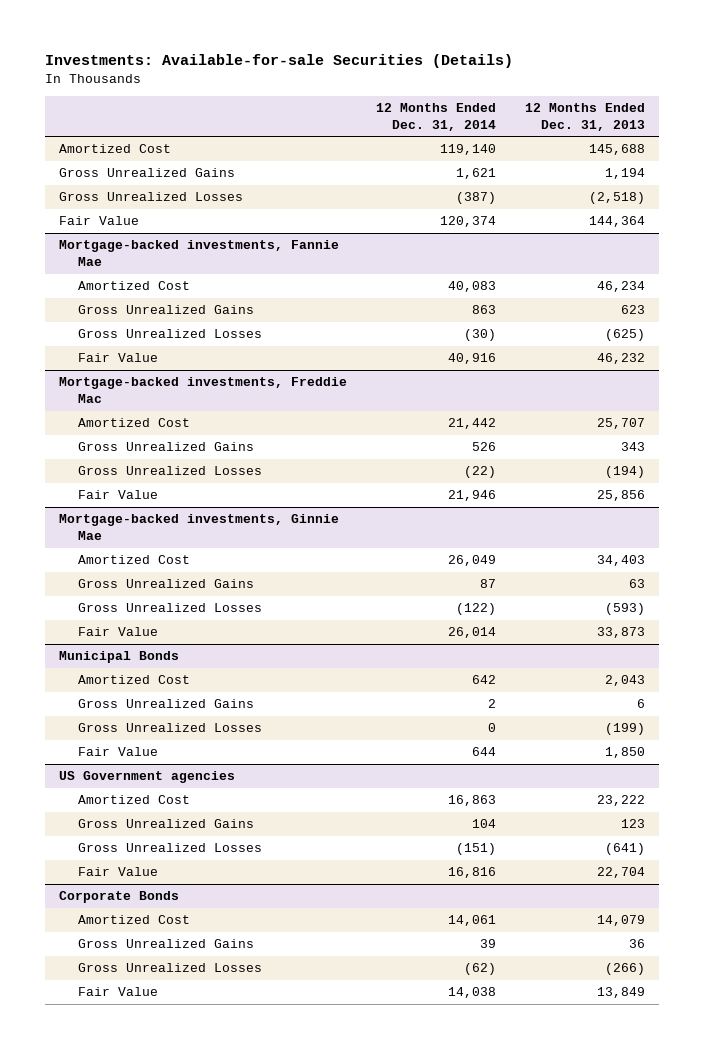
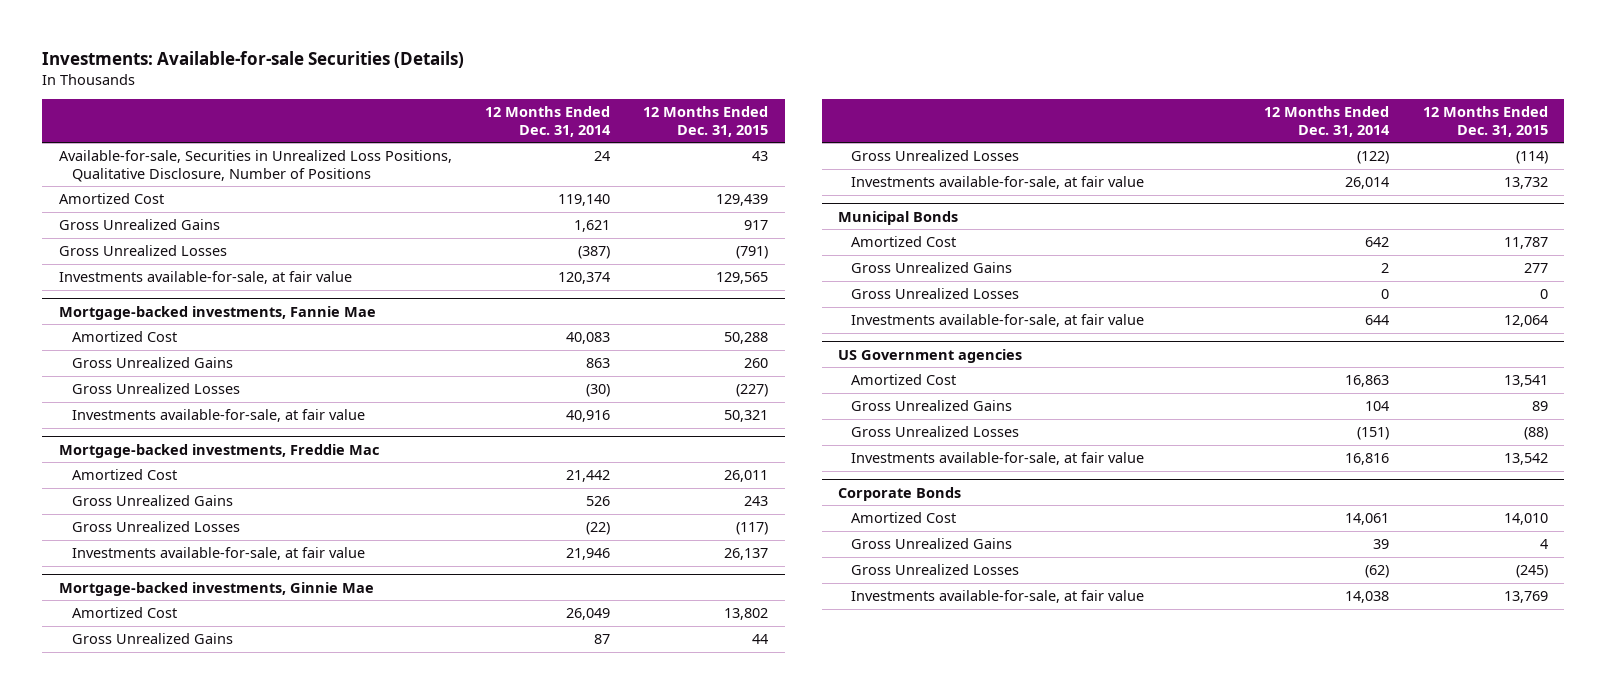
[524,103,645,131] 12 Months Ended Dec. 31, 2013 -> none
none -> [643,106,769,137] 12 Months Ended Dec. 31, 2015
none -> [58,150,452,182] Available-for-sale, Securities in Unrealized Loss Positions, Qualitative Disclosure, Number of Positions
[59,216,140,226] Fair Value -> [58,271,352,285] Investments available-for-sale, at fair value
[77,353,158,363] Fair Value -> [71,409,365,423] Investments available-for-sale, at fair value
[77,490,158,500] Fair Value -> [71,547,365,561] Investments available-for-sale, at fair value
[77,627,158,637] Fair Value -> [851,176,1145,190] Investments available-for-sale, at fair value
[77,747,158,757] Fair Value -> [851,314,1145,328] Investments available-for-sale, at fair value
[77,867,158,877] Fair Value -> [851,452,1145,466] Investments available-for-sale, at fair value
[77,987,158,997] Fair Value -> [851,590,1145,604] Investments available-for-sale, at fair value

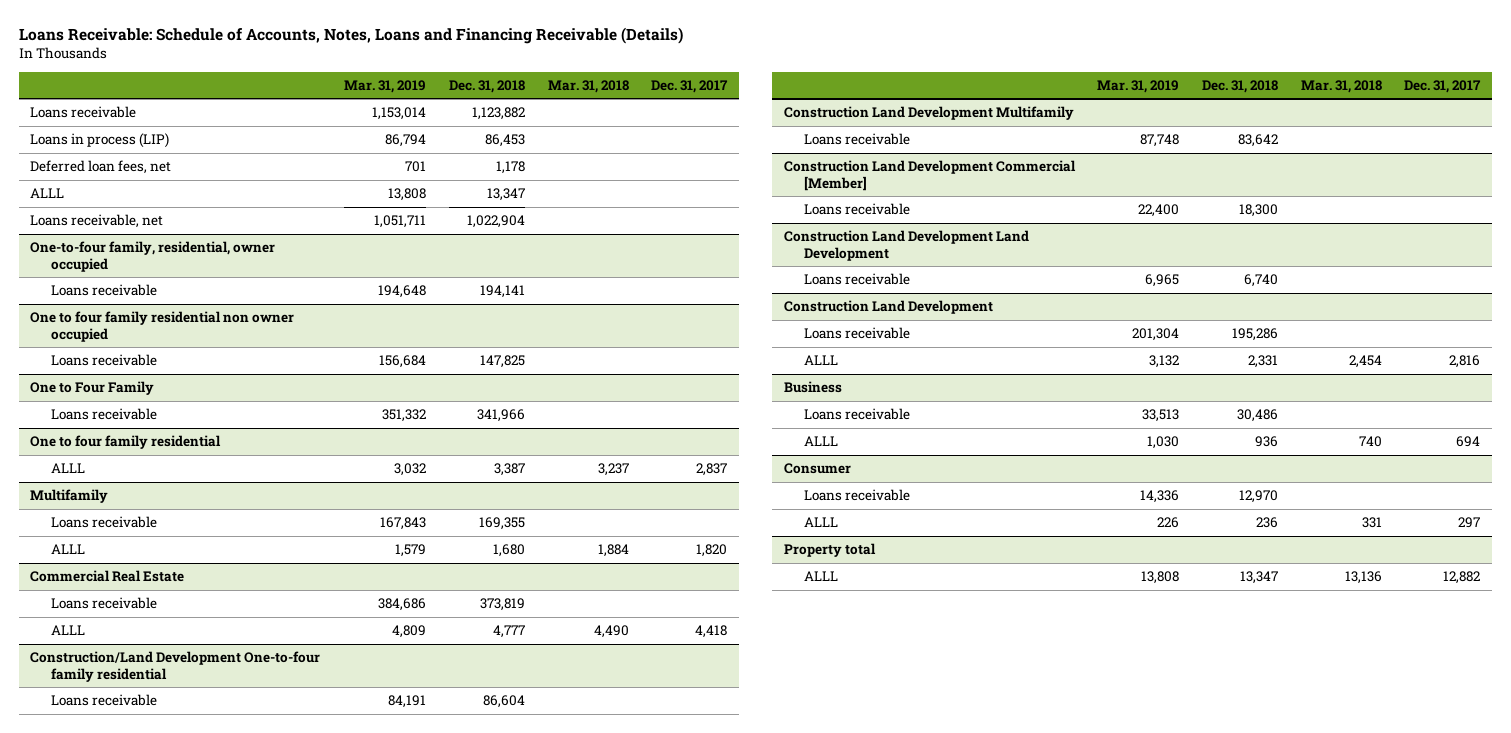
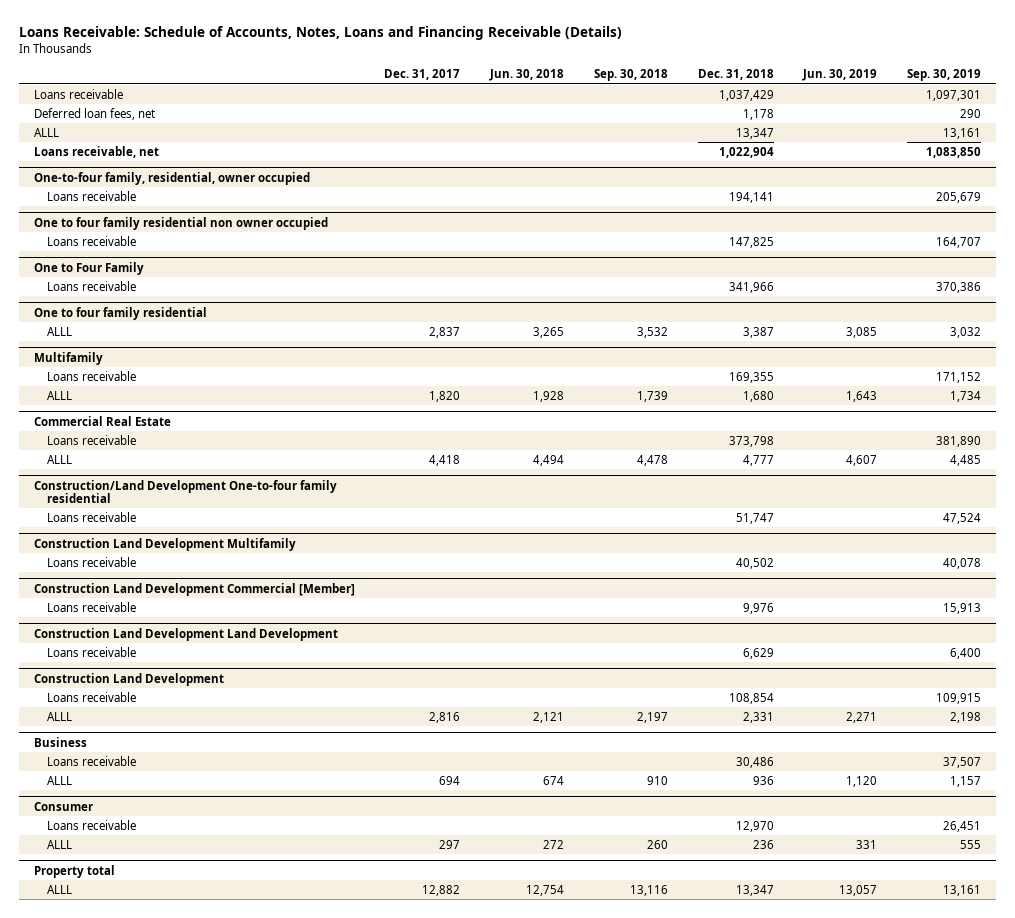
[344,79,427,93] Mar. 31, 2019 -> none
[547,79,629,93] Mar. 31, 2018 -> none
none -> [489,69,565,82] Jun. 30, 2018
none -> [593,69,668,82] Sep. 30, 2018
none -> [802,69,878,82] Jun. 30, 2019
none -> [906,69,981,82] Sep. 30, 2019
[30,133,170,149] Loans in process (LIP) -> none
[471,107,525,121] 1,123,882 -> [718,89,774,101] 1,037,429
[479,598,525,612] 373,819 -> [728,435,774,447] 373,798
[482,695,525,709] 86,604 -> [735,512,774,524] 51,747
[1238,134,1279,148] 83,642 -> [735,557,774,569] 40,502
[1239,204,1279,218] 18,300 -> [742,602,774,614] 9,976
[1244,274,1279,288] 6,740 -> [742,647,774,659] 6,629
[1232,328,1279,342] 195,286 -> [728,692,774,704] 108,854

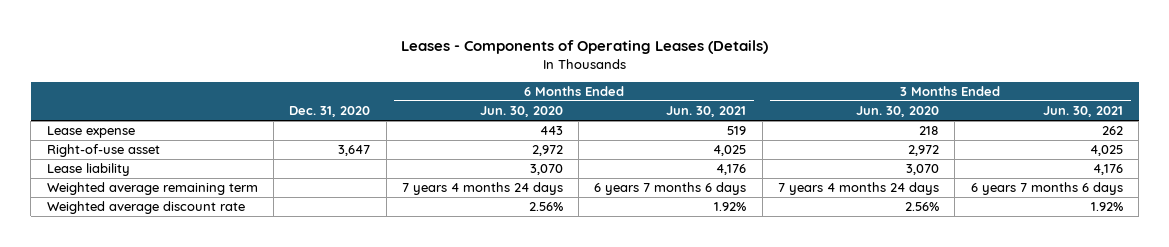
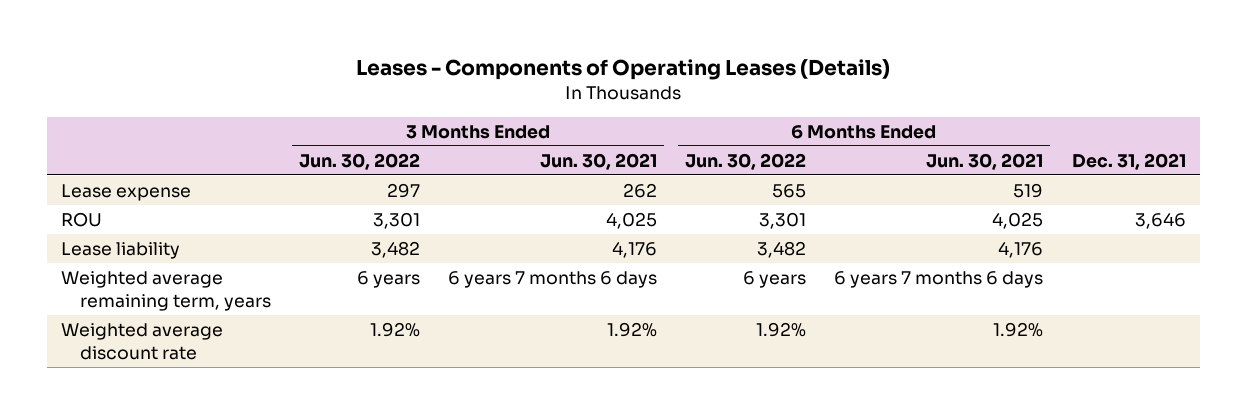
[289,106,371,118] Dec. 31, 2020 -> none
[479,106,563,118] Jun. 30, 2020 -> none
[856,106,940,118] Jun. 30, 2020 -> none
none -> [299,152,421,170] Jun. 30, 2022
none -> [685,152,807,170] Jun. 30, 2022
none -> [1071,152,1186,170] Dec. 31, 2021
[46,144,160,158] Right-of-use asset -> [61,212,103,228] ROU
[46,182,258,196] Weighted average remaining term -> [61,271,272,312] Weighted average remaining term, years

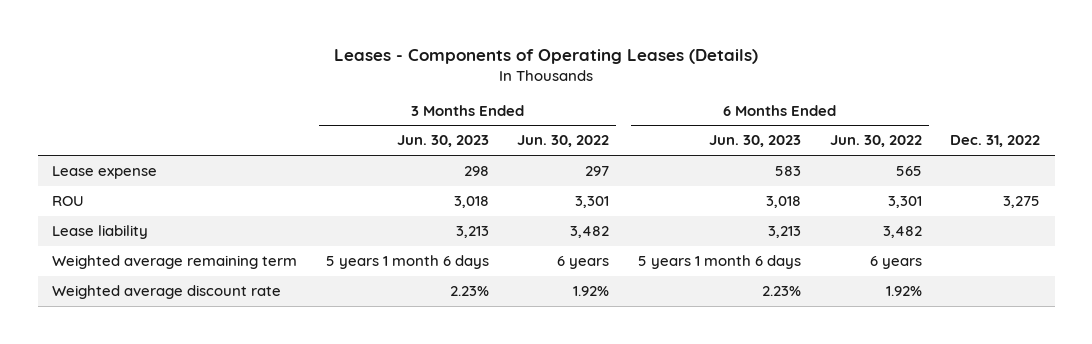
[540,152,658,170] Jun. 30, 2021 -> none
[926,152,1044,170] Jun. 30, 2021 -> none
[1071,152,1186,170] Dec. 31, 2021 -> none
none -> [396,135,489,148] Jun. 30, 2023
none -> [708,135,801,148] Jun. 30, 2023
none -> [950,135,1041,148] Dec. 31, 2022
[61,271,272,312] Weighted average remaining term, years -> [52,255,298,270] Weighted average remaining term

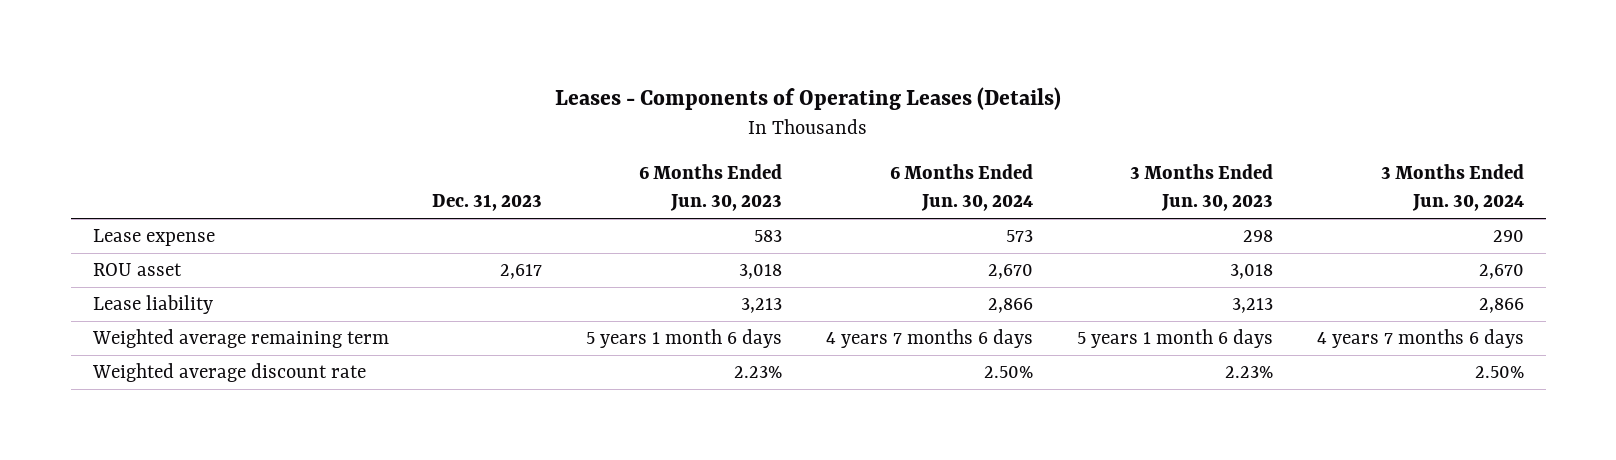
[517,135,610,148] Jun. 30, 2022 -> none
[829,135,922,148] Jun. 30, 2022 -> none
[950,135,1041,148] Dec. 31, 2022 -> none
none -> [432,194,543,212] Dec. 31, 2023
none -> [890,164,1034,212] 6 Months Ended Jun. 30, 2024
none -> [1380,164,1524,212] 3 Months Ended Jun. 30, 2024
[52,196,85,207] ROU -> [92,263,182,277] ROU asset

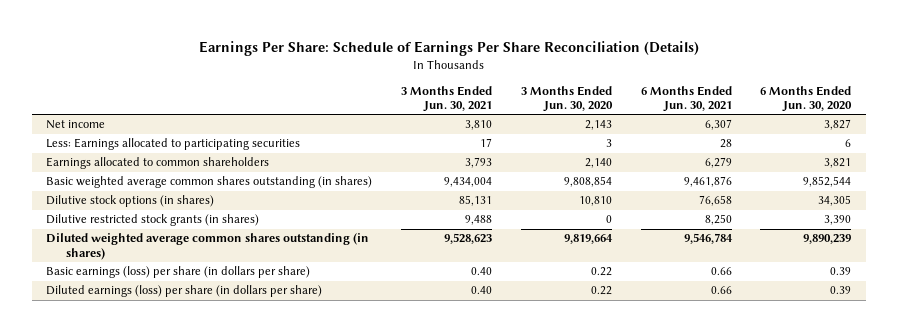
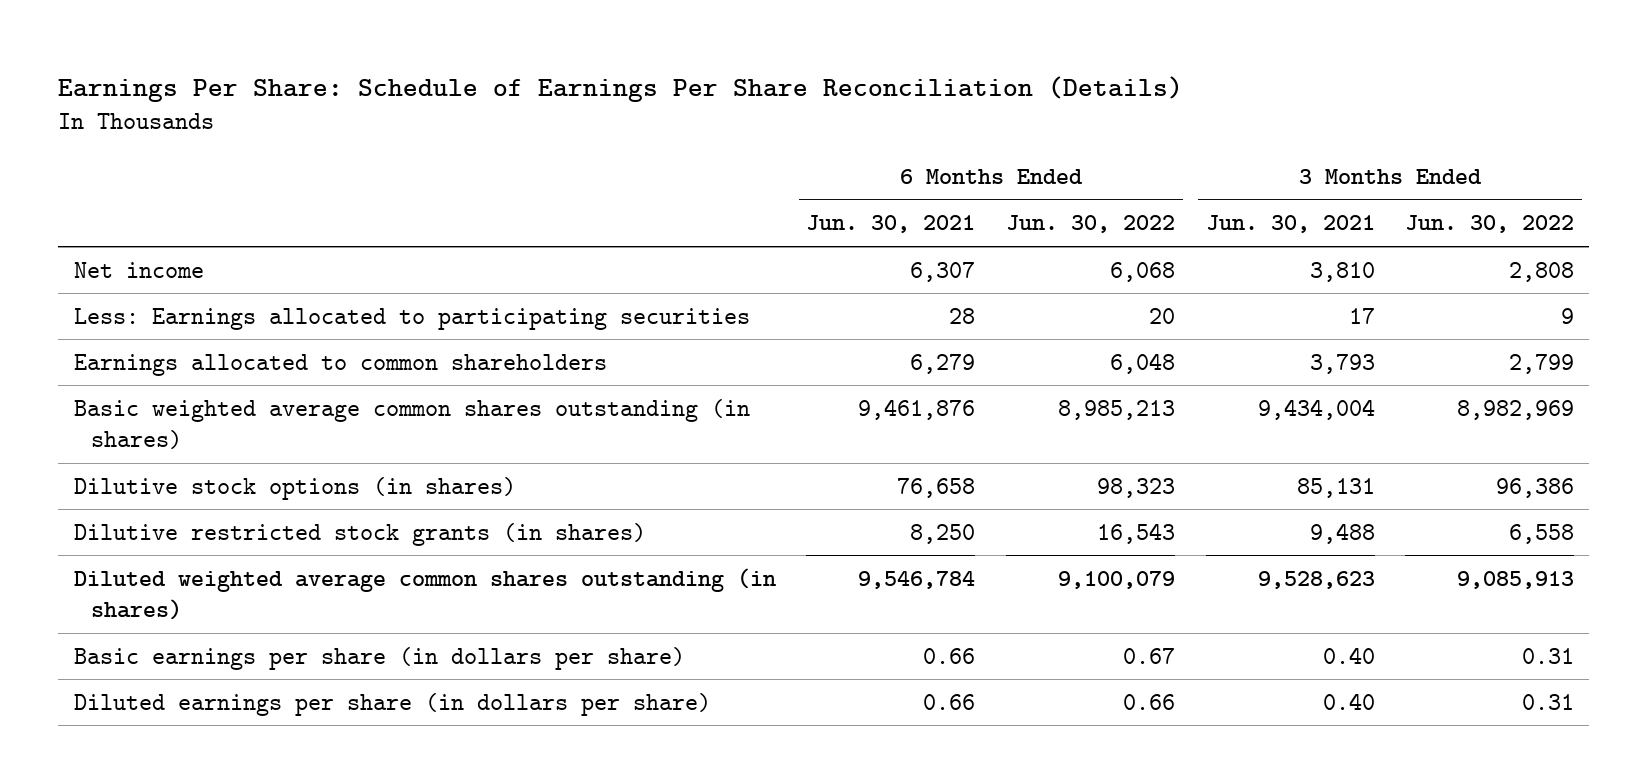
[520,85,613,113] 3 Months Ended Jun. 30, 2020 -> none
[760,85,853,113] 6 Months Ended Jun. 30, 2020 -> none
none -> [1005,215,1175,234] Jun. 30, 2022
none -> [1405,215,1575,234] Jun. 30, 2022
[46,266,311,279] Basic earnings (loss) per share (in dollars per share) -> [73,646,685,670] Basic earnings per share (in dollars per share)
[46,285,323,298] Diluted earnings (loss) per share (in dollars per share) -> [73,692,711,716] Diluted earnings per share (in dollars per share)

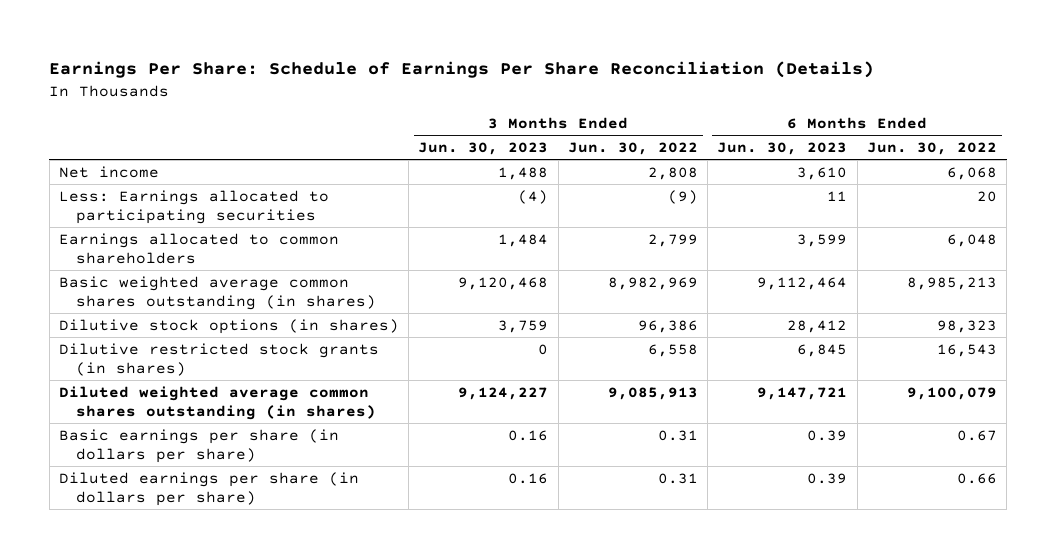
[806,215,976,234] Jun. 30, 2021 -> none
[1205,215,1375,234] Jun. 30, 2021 -> none
none -> [418,141,549,155] Jun. 30, 2023
none -> [717,141,848,155] Jun. 30, 2023
[1561,307,1575,324] 9 -> [667,189,698,204] (9)

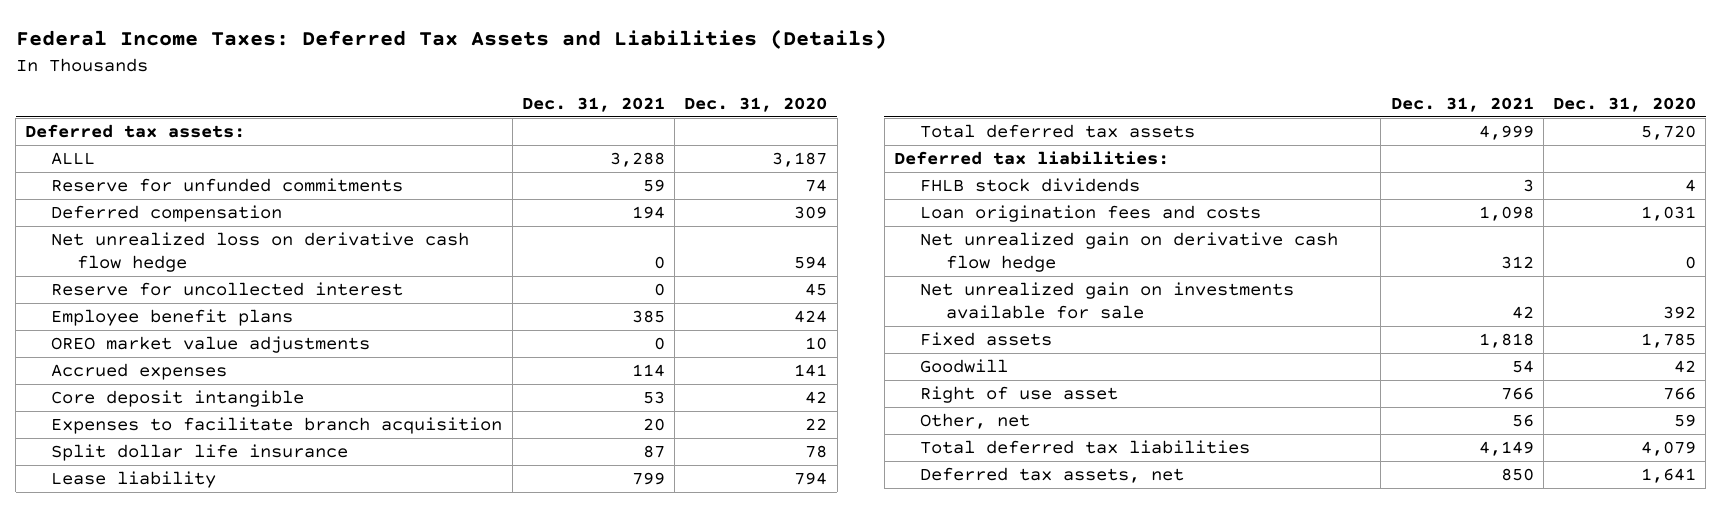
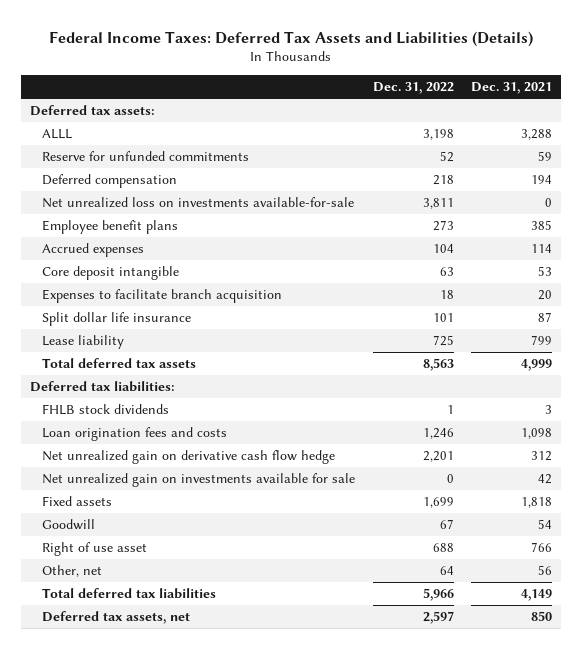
[684,96,828,112] Dec. 31, 2020 -> none
none -> [372,82,454,95] Dec. 31, 2022
[51,232,470,272] Net unrealized loss on derivative cash flow hedge -> none
[51,282,404,297] Reserve for uncollected interest -> none
none -> [41,197,354,209] Net unrealized loss on investments available-for-sale
[51,336,371,354] OREO market value adjustments -> none

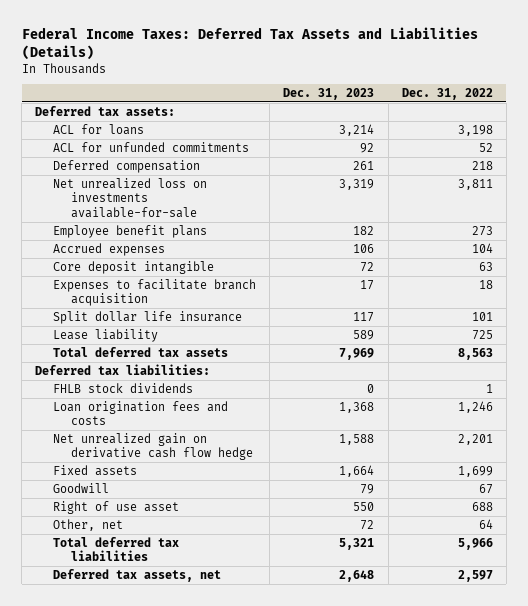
[471,82,553,95] Dec. 31, 2021 -> none
none -> [283,87,375,100] Dec. 31, 2023
[41,129,72,140] ALLL -> [53,123,145,135] ACL for loans
[41,151,249,162] Reserve for unfunded commitments -> [53,141,250,152] ACL for unfunded commitments
[41,473,355,488] Net unrealized gain on investments available for sale -> none

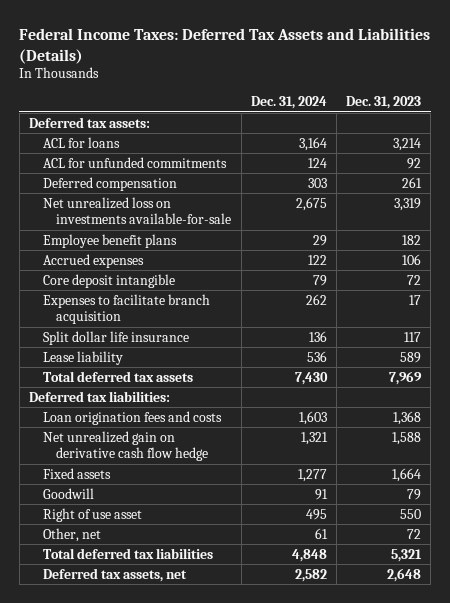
[401,87,493,100] Dec. 31, 2022 -> none
none -> [250,96,327,110] Dec. 31, 2024
[53,382,194,393] FHLB stock dividends -> none

